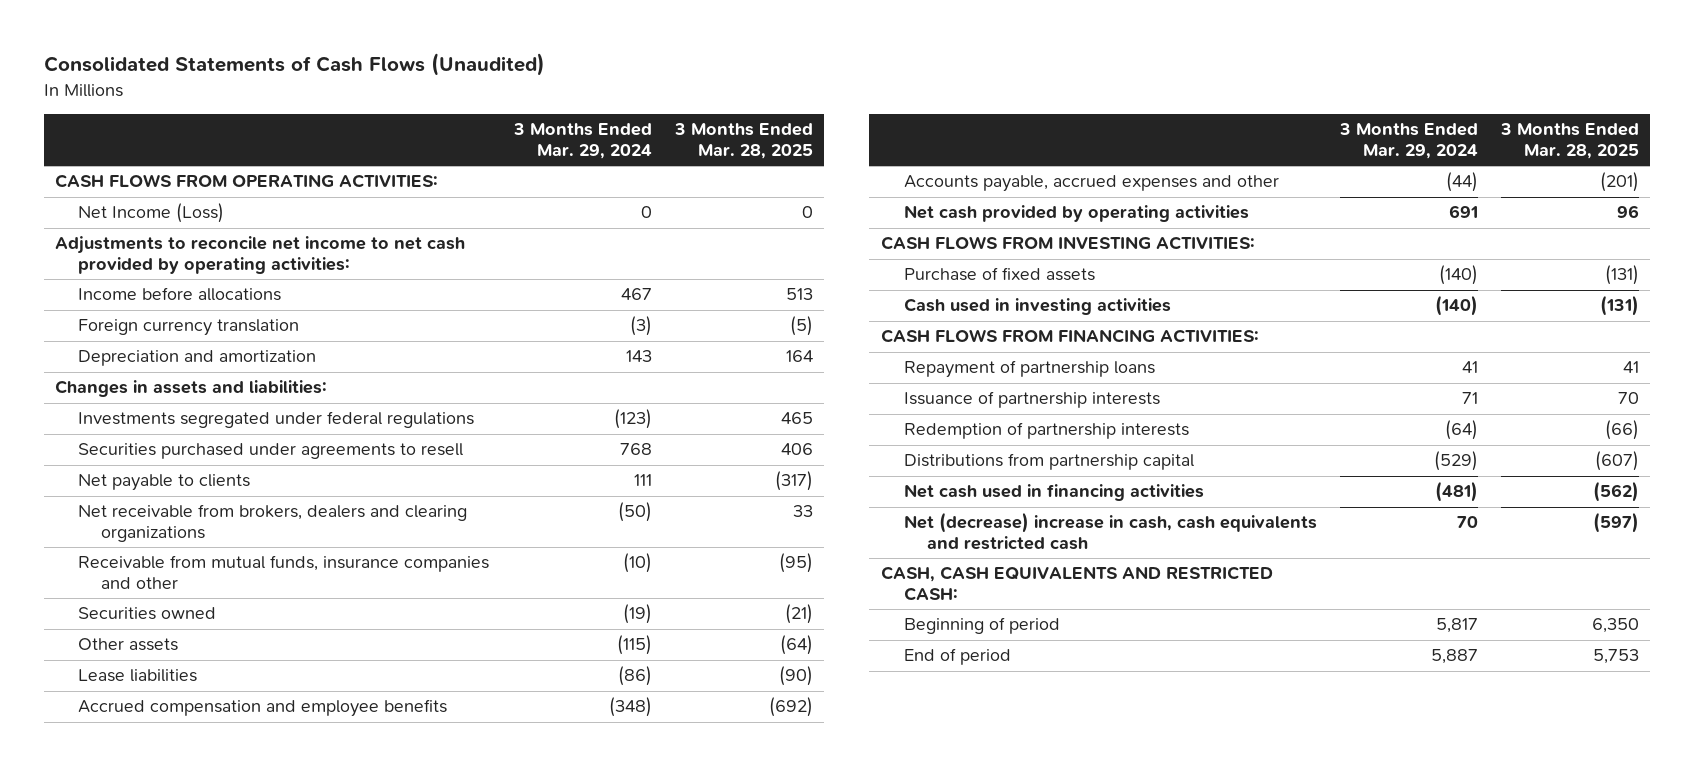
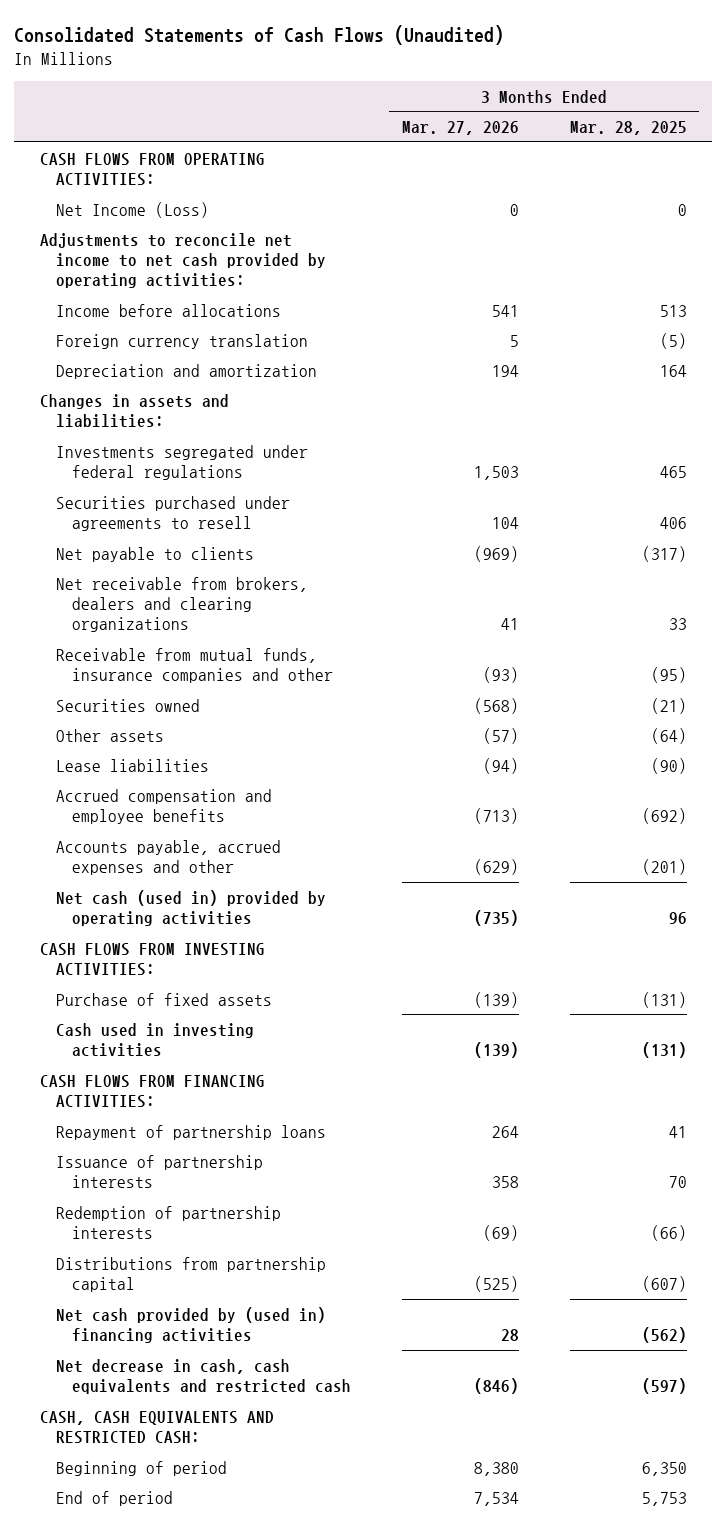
[512,123,652,159] 3 Months Ended Mar. 29, 2024 -> none
none -> [401,121,519,136] Mar. 27, 2026
[903,205,1249,223] Net cash provided by operating activities -> [55,889,326,926] Net cash (used in) provided by operating activities
[903,484,1204,502] Net cash used in financing activities -> [55,1306,326,1343] Net cash provided by (used in) financing activities
[903,512,1317,551] Net (decrease) increase in cash, cash equivalents and restricted cash -> [55,1358,351,1394] Net decrease in cash, cash equivalents and restricted cash

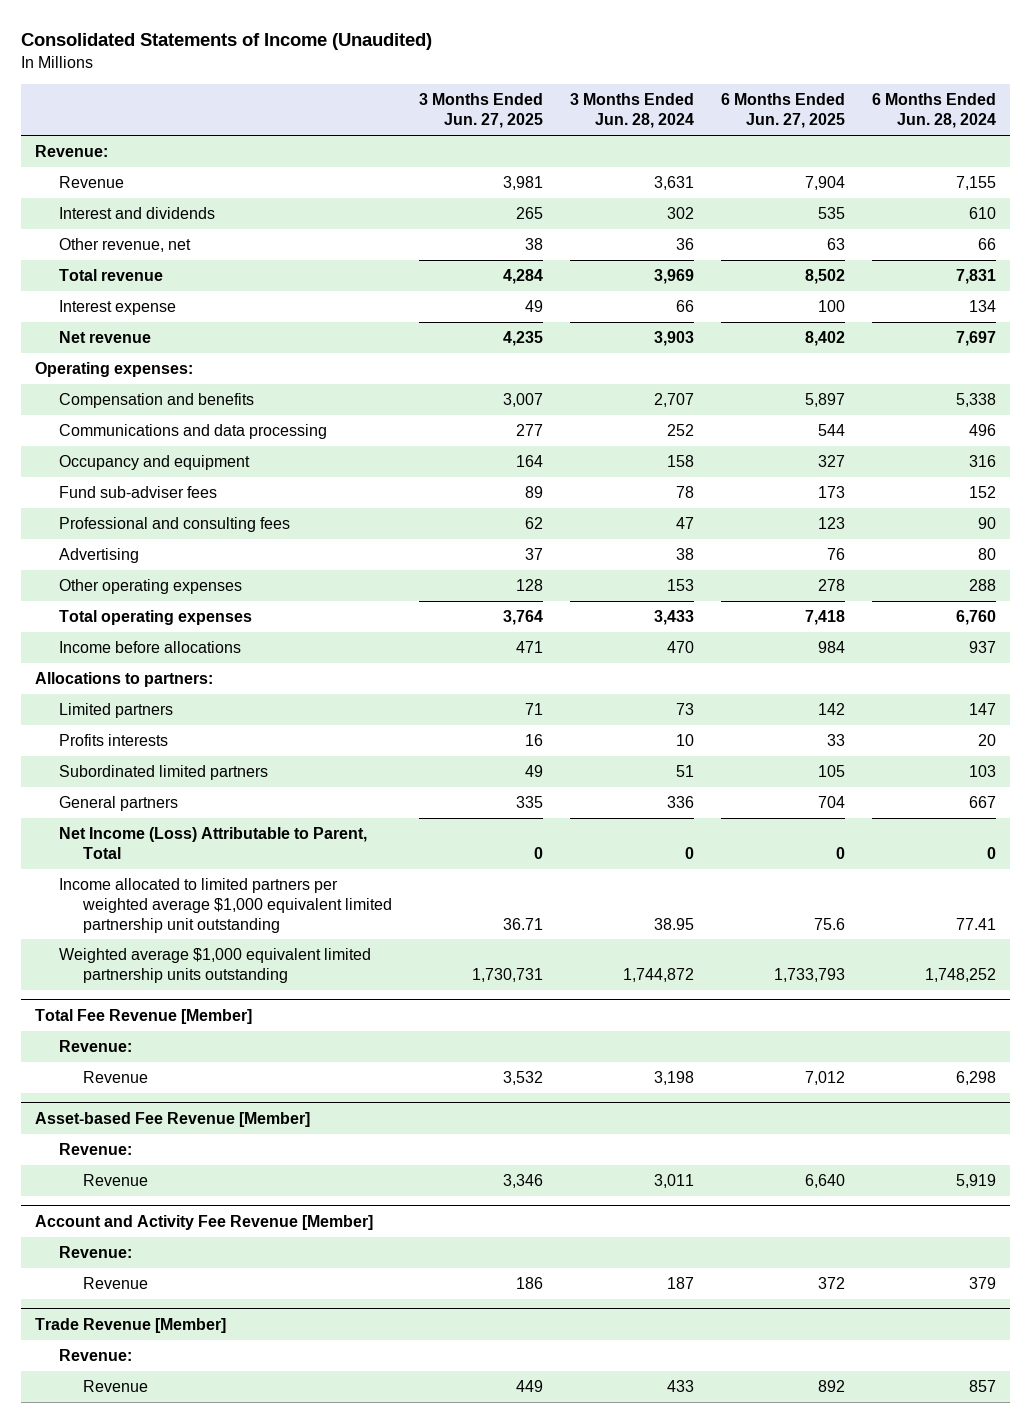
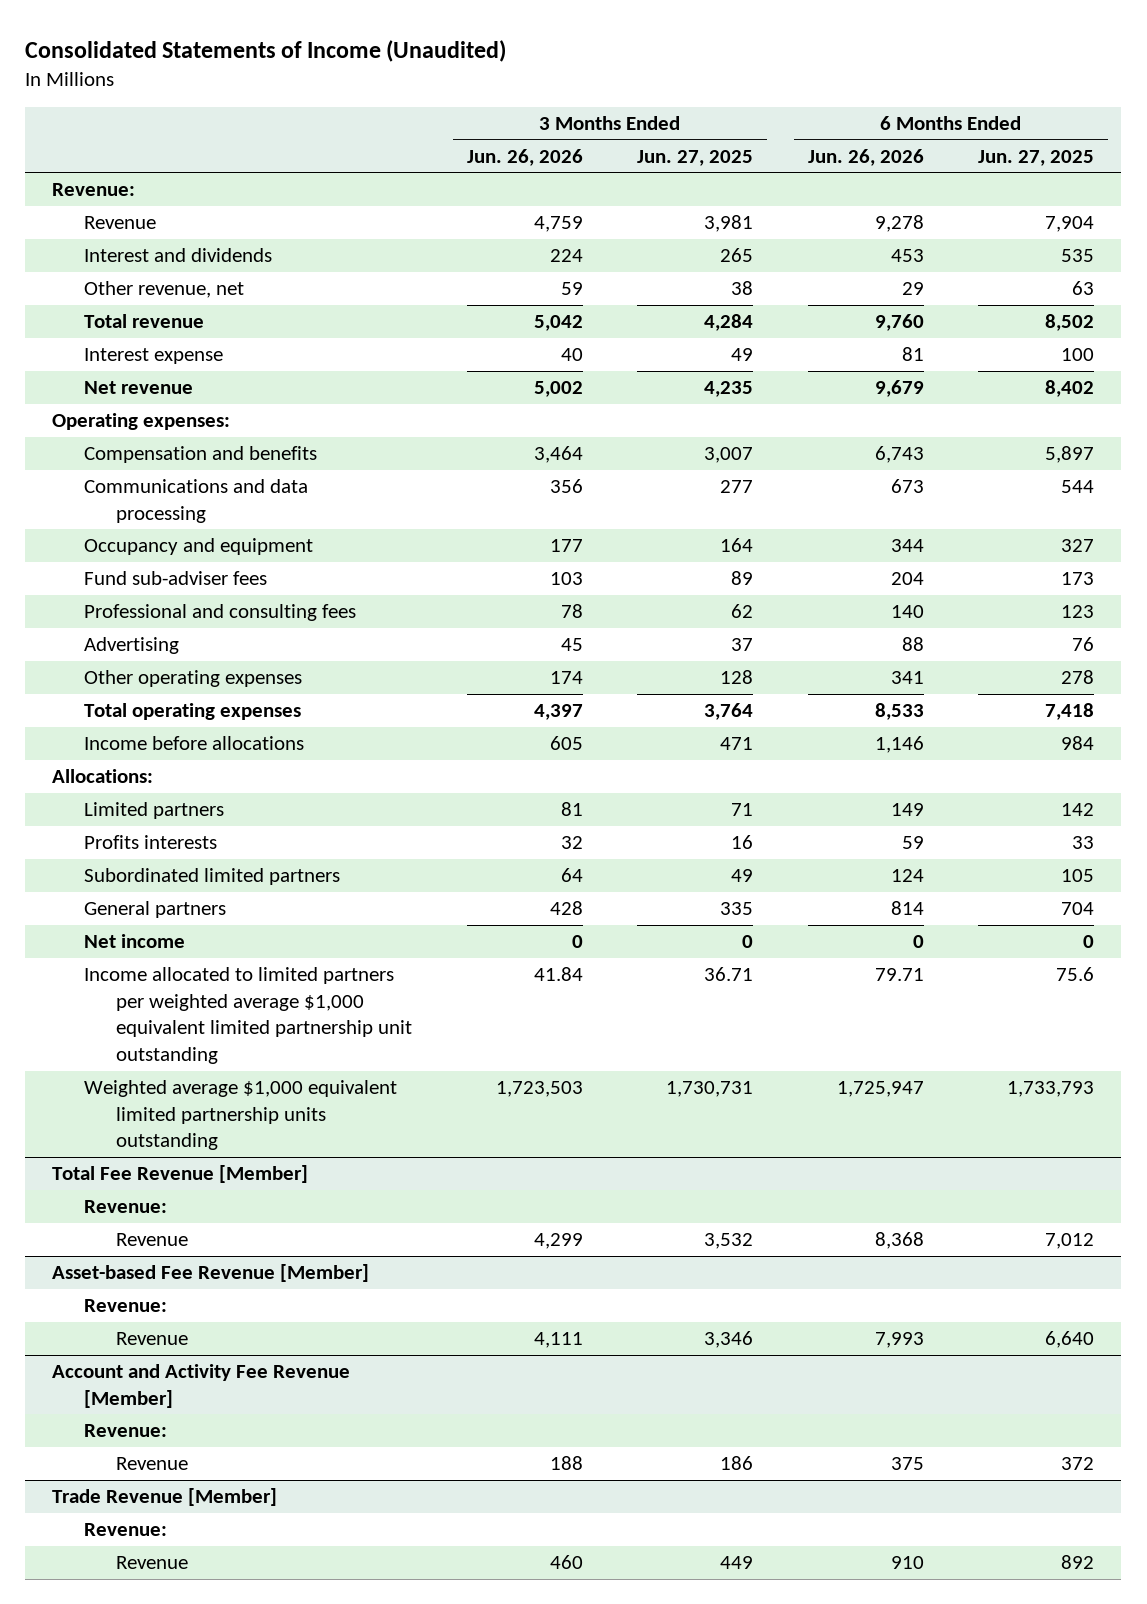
[569,93,694,129] 3 Months Ended Jun. 28, 2024 -> none
[872,93,997,129] 6 Months Ended Jun. 28, 2024 -> none
none -> [466,148,583,166] Jun. 26, 2026
none -> [807,148,924,166] Jun. 26, 2026
[34,671,213,687] Allocations to partners: -> [52,769,154,784] Allocations:
[58,826,367,859] Net Income (Loss) Attributable to Parent, Total -> [84,934,186,949] Net income

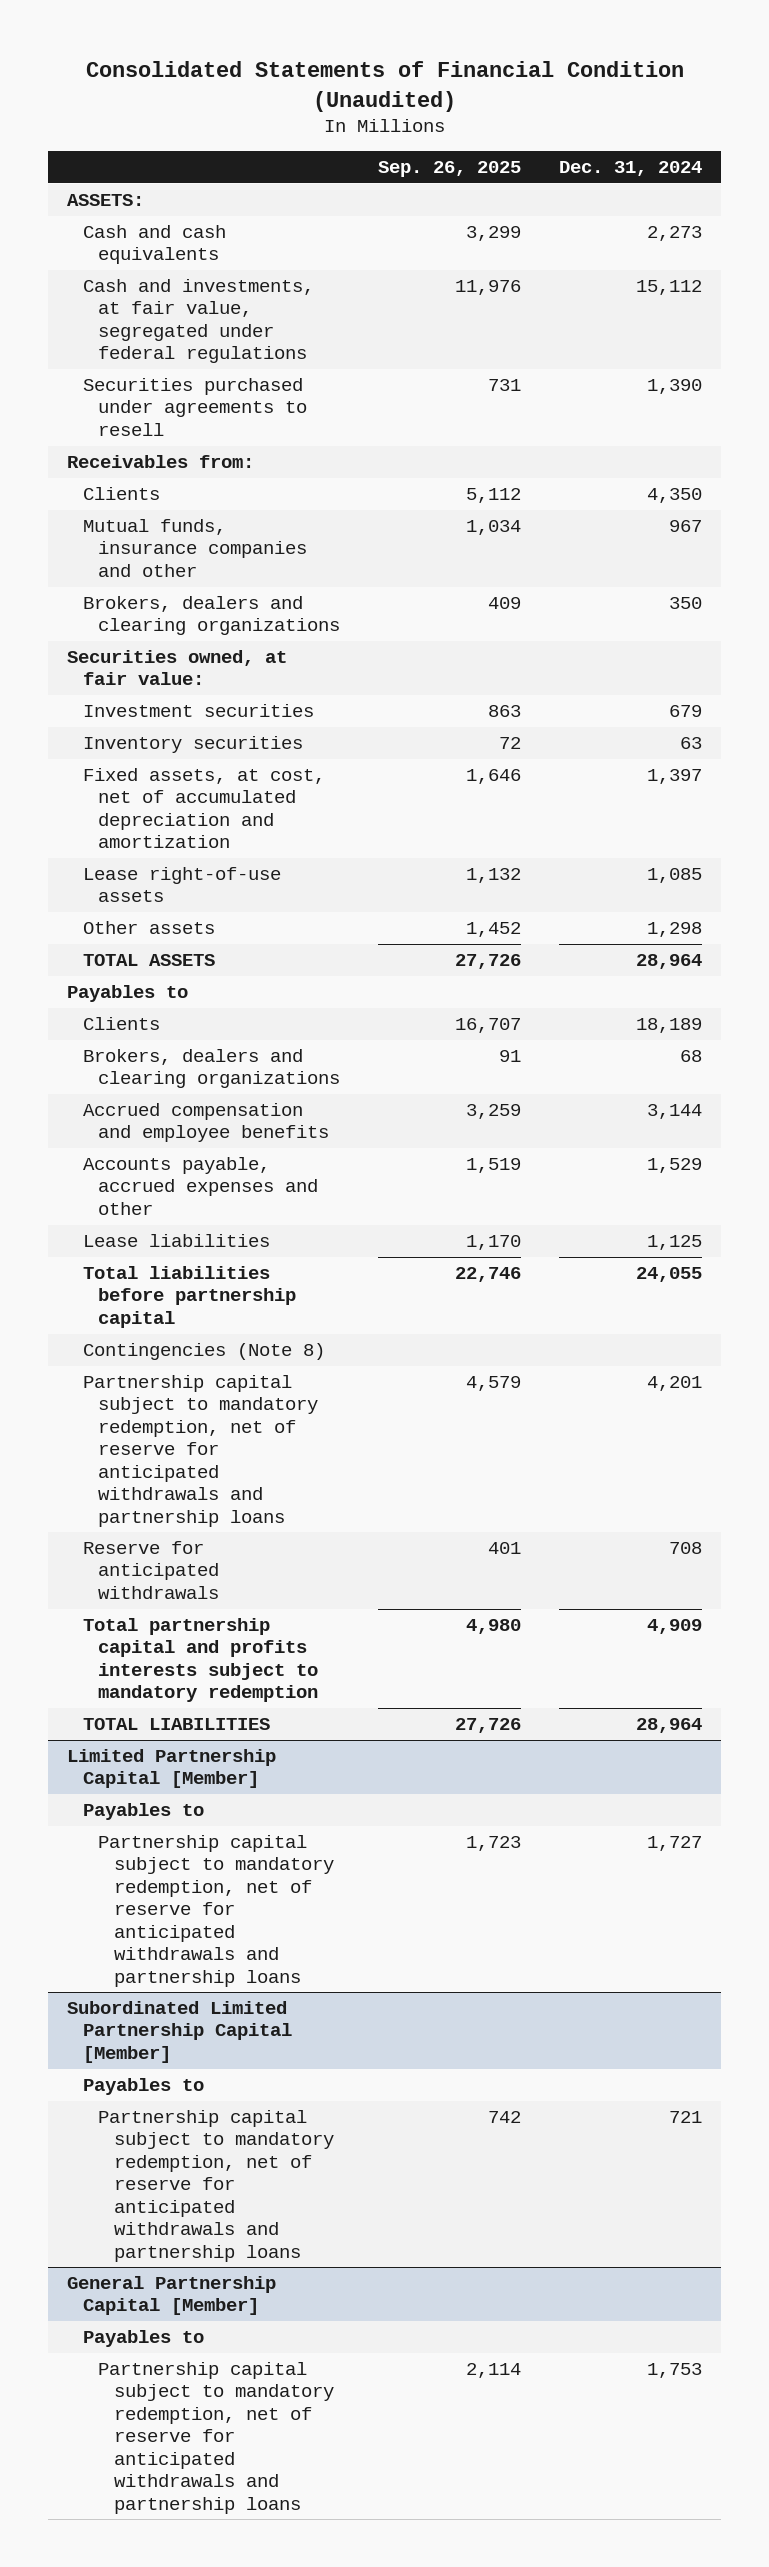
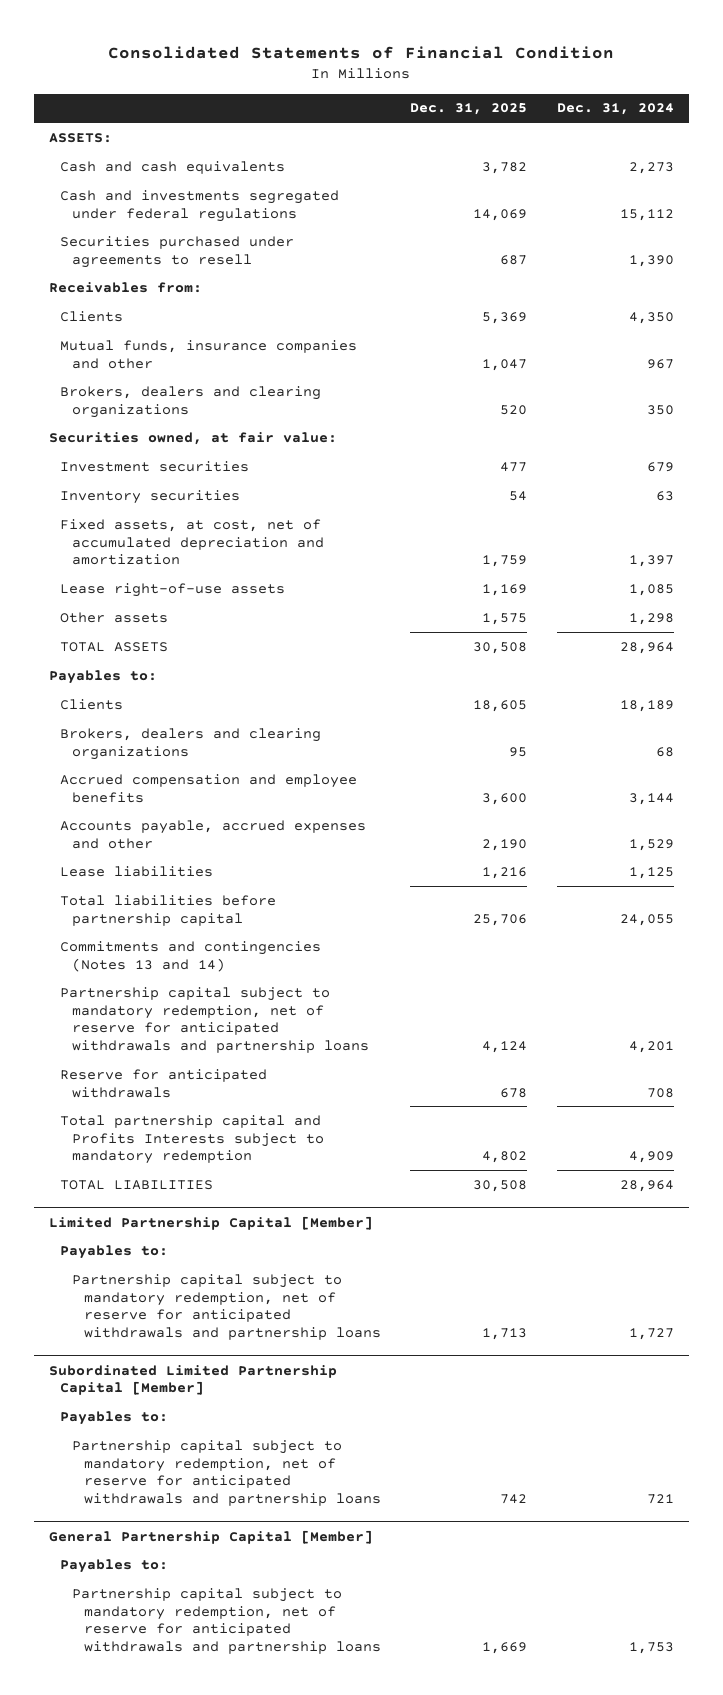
[85,61,684,112] Consolidated Statements of Financial Condition (Unaudited) -> [108,45,615,59] Consolidated Statements of Financial Condition
[378,161,522,178] Sep. 26, 2025 -> none
none -> [410,103,528,116] Dec. 31, 2025
[82,279,314,364] Cash and investments, at fair value, segregated under federal regulations -> [60,189,340,222] Cash and investments segregated under federal regulations
[67,985,189,1003] Payables to -> [48,669,157,684] Payables to:
[82,1343,325,1361] Contingencies (Note 8) -> [60,940,322,972] Commitments and contingencies (Notes 13 and 14)
[82,1618,319,1703] Total partnership capital and profits interests subject to mandatory redemption -> [60,1114,325,1165] Total partnership capital and Profits Interests subject to mandatory redemption
[82,1803,204,1821] Payables to -> [60,1244,169,1259] Payables to:
[82,2078,204,2096] Payables to -> [60,1410,169,1425] Payables to:
[82,2330,204,2348] Payables to -> [60,1558,169,1573] Payables to:

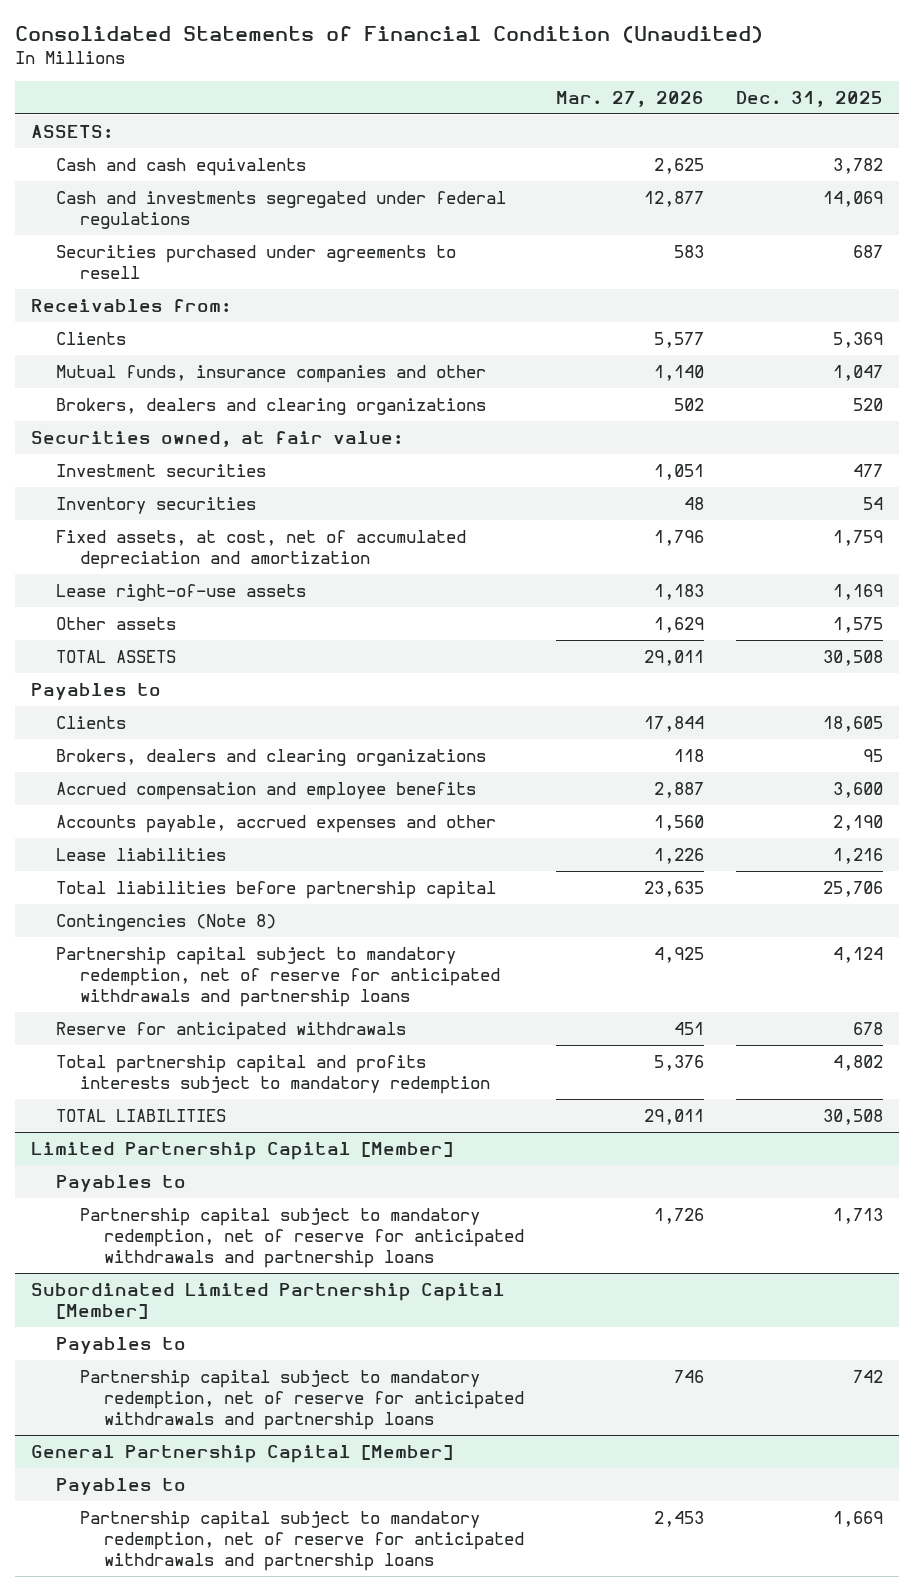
[108,45,615,59] Consolidated Statements of Financial Condition -> [15,26,764,44] Consolidated Statements of Financial Condition (Unaudited)
[556,103,674,116] Dec. 31, 2024 -> none
none -> [556,90,705,107] Mar. 27, 2026
[48,669,157,684] Payables to: -> [31,682,162,700] Payables to
[60,940,322,972] Commitments and contingencies (Notes 13 and 14) -> [55,913,276,931] Contingencies (Note 8)
[60,1114,325,1165] Total partnership capital and Profits Interests subject to mandatory redemption -> [55,1054,491,1095] Total partnership capital and profits interests subject to mandatory redemption
[60,1244,169,1259] Payables to: -> [55,1174,186,1192] Payables to
[60,1410,169,1425] Payables to: -> [55,1336,186,1354] Payables to
[60,1558,169,1573] Payables to: -> [55,1477,186,1495] Payables to

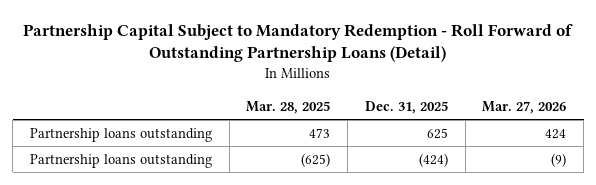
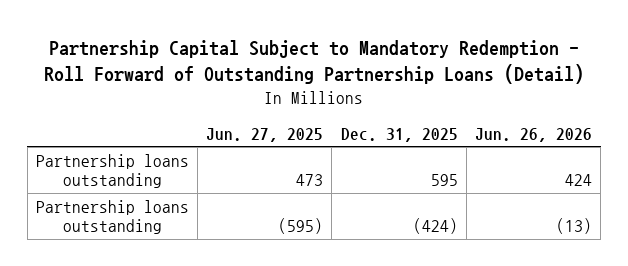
[246,100,331,114] Mar. 28, 2025 -> none
[482,100,567,114] Mar. 27, 2026 -> none
none -> [206,127,324,142] Jun. 27, 2025
none -> [475,127,593,142] Jun. 26, 2026
[426,127,448,139] 625 -> [430,174,458,187] 595

